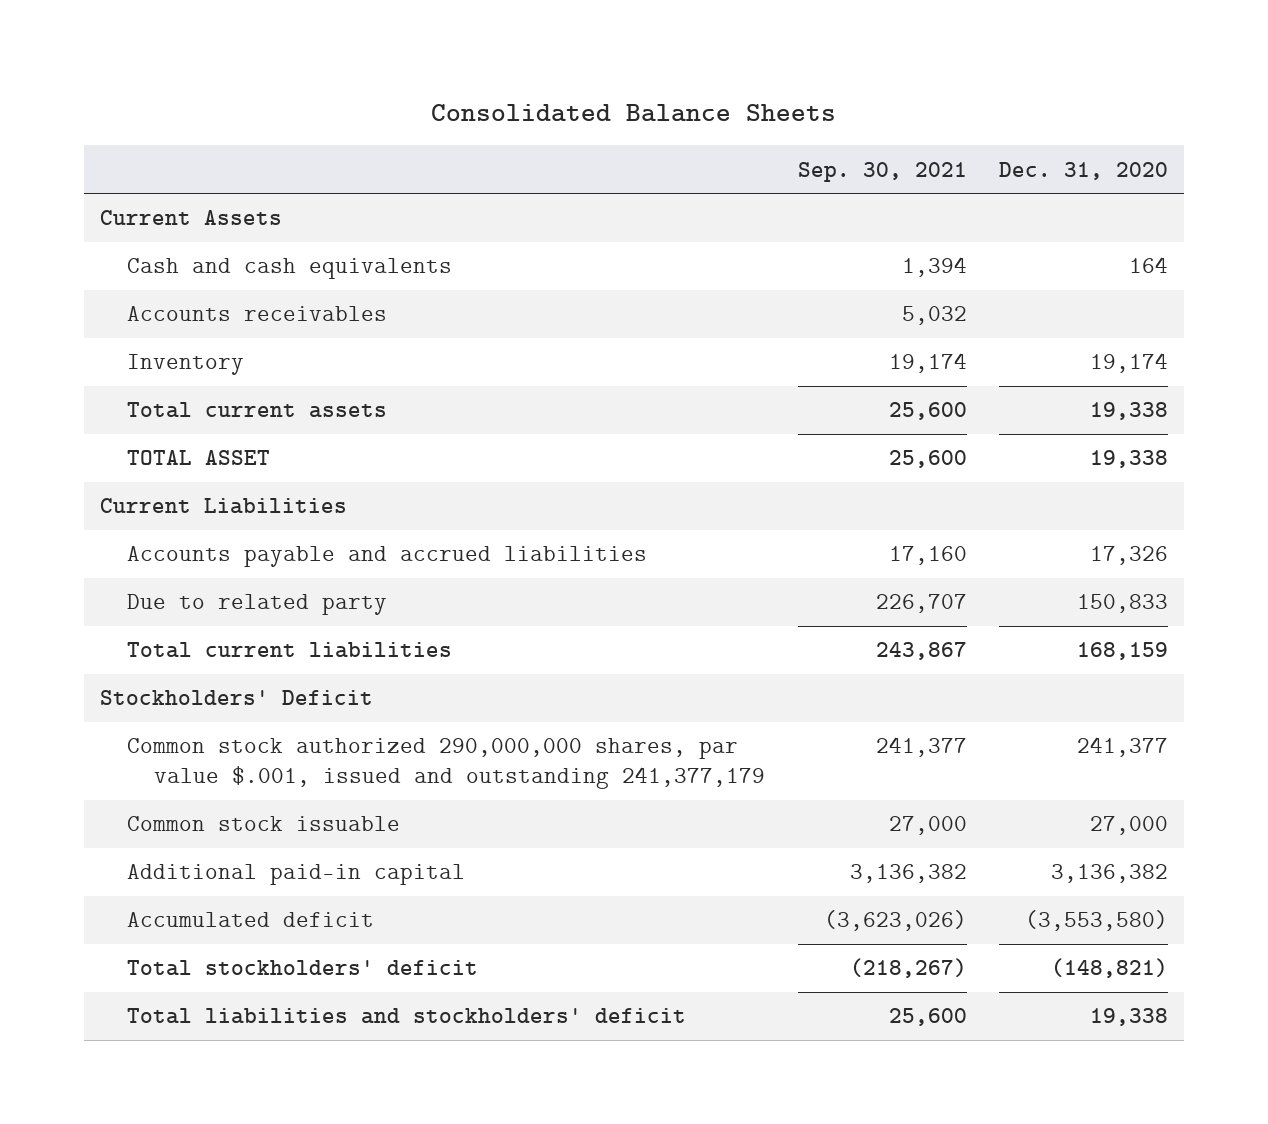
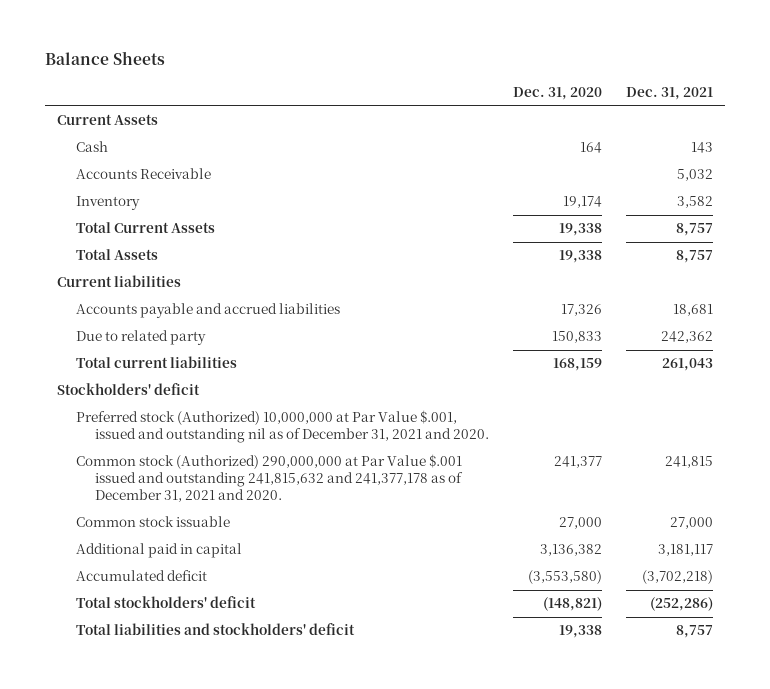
[430,104,836,123] Consolidated Balance Sheets -> [44,51,165,66] Balance Sheets
[797,161,967,182] Sep. 30, 2021 -> none
none -> [625,87,713,101] Dec. 31, 2021
[127,258,453,280] Cash and cash equivalents -> [75,141,108,153] Cash
[127,306,388,322] Accounts receivables -> [75,168,211,180] Accounts Receivable
[127,402,388,419] Total current assets -> [75,222,215,234] Total Current Assets
[127,450,271,466] TOTAL ASSET -> [75,249,158,261] Total Assets
[99,498,347,515] Current Liabilities -> [56,275,181,288] Current liabilities
[99,690,373,706] Stockholders' Deficit -> [56,383,200,396] Stockholders' deficit
none -> [75,410,489,444] Preferred stock (Authorized) 10,000,000 at Par Value $.001, issued and outstanding nil as of December 31, 2021 and 2020.
[127,738,766,790] Common stock authorized 290,000,000 shares, par value $.001, issued and outstanding 241,377,179 -> [75,454,463,503] Common stock (Authorized) 290,000,000 at Par Value $.001 issued and outstanding 241,815,632 and 241,377,178 as of December 31, 2021 and 2020.
[127,864,466,886] Additional paid-in capital -> [75,543,242,559] Additional paid in capital

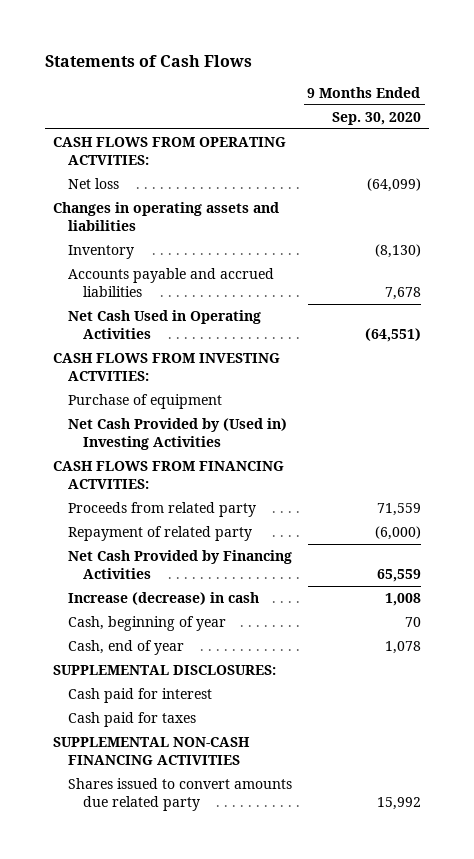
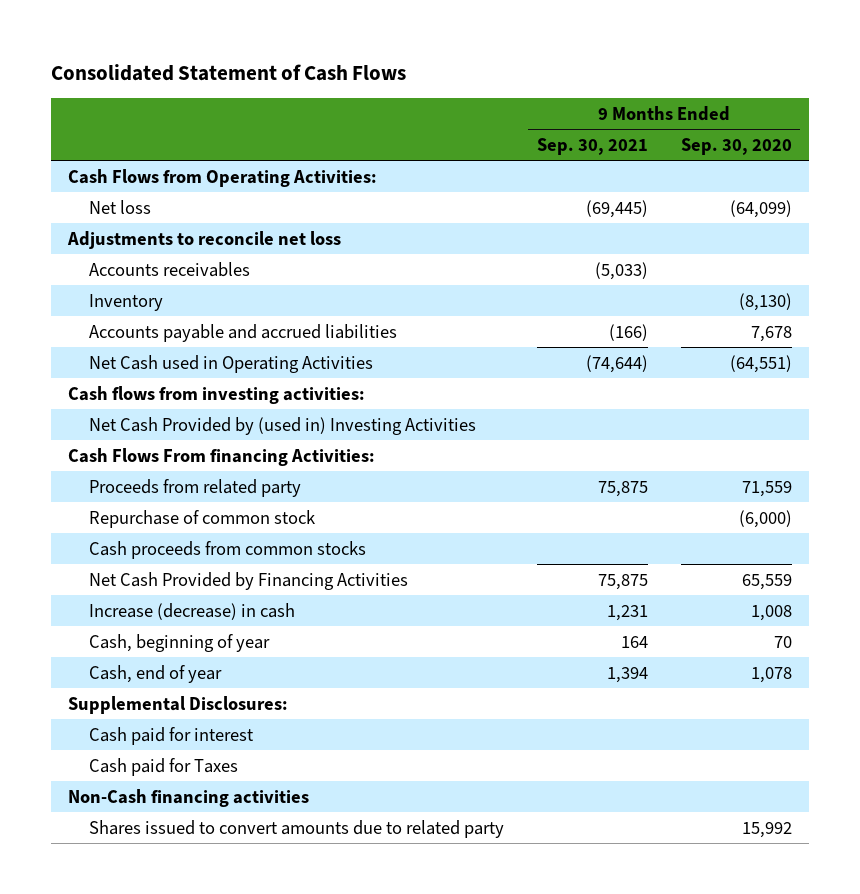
[45,54,253,67] Statements of Cash Flows -> [51,63,407,81] Consolidated Statement of Cash Flows
none -> [536,137,648,155] Sep. 30, 2021
[53,136,287,165] CASH FLOWS FROM OPERATING ACTVITIES: -> [67,168,377,187] Cash Flows from Operating Activities:
[53,201,280,231] Changes in operating assets and liabilities -> none
none -> [66,230,341,249] Adjustments to reconcile net loss
none -> [88,261,250,277] Accounts receivables
[67,393,222,409] Purchase of equipment -> none
[67,309,261,339] Net Cash Used in Operating Activities -> [88,354,373,373] Net Cash used in Operating Activities
[53,352,281,381] CASH FLOWS FROM INVESTING ACTVITIES: -> [67,385,365,404] Cash flows from investing activities:
[67,417,287,450] Net Cash Provided by (Used in) Investing Activities -> [88,416,476,435] Net Cash Provided by (used in) Investing Activities
[53,460,285,489] CASH FLOWS FROM FINANCING ACTVITIES: -> [67,447,375,466] Cash Flows From financing Activities:
[67,525,252,541] Repayment of related party -> none
none -> [88,509,315,528] Repurchase of common stock
none -> [88,540,366,559] Cash proceeds from common stocks
[53,664,277,675] SUPPLEMENTAL DISCLOSURES: -> [67,695,288,714] Supplemental Disclosures:
[67,711,196,727] Cash paid for taxes -> [88,757,238,776] Cash paid for Taxes
[53,736,251,765] SUPPLEMENTAL NON-CASH FINANCING ACTIVITIES -> [67,788,309,807] Non-Cash financing activities
[67,777,292,811] Shares issued to convert amounts due related party -> [88,819,504,838] Shares issued to convert amounts due to related party

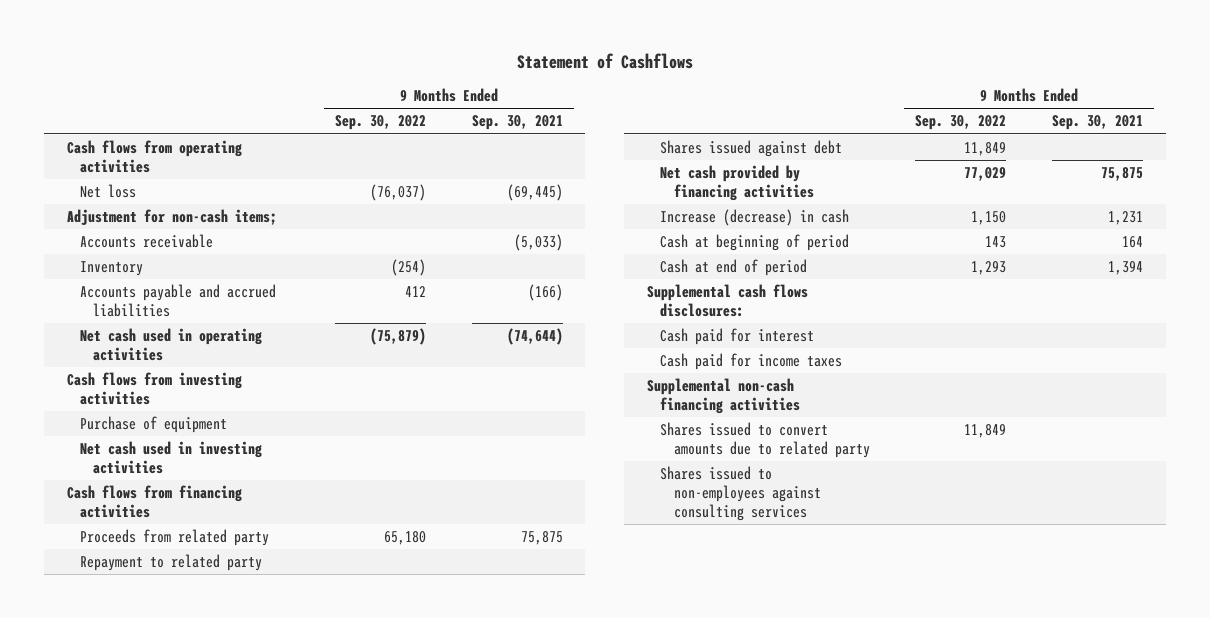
[51,63,407,81] Consolidated Statement of Cash Flows -> [516,52,693,69] Statement of Cashflows
[680,137,792,155] Sep. 30, 2020 -> none
none -> [334,115,426,131] Sep. 30, 2022
[67,168,377,187] Cash Flows from Operating Activities: -> [66,139,242,174] Cash flows from operating activities
[66,230,341,249] Adjustments to reconcile net loss -> [66,208,277,225] Adjustment for non-cash items;
[88,261,250,277] Accounts receivables -> [79,233,213,248] Accounts receivable
[88,354,373,373] Net Cash used in Operating Activities -> [79,327,262,362] Net cash used in operating activities
[67,385,365,404] Cash flows from investing activities: -> [66,371,242,406] Cash flows from investing activities
none -> [79,415,227,433] Purchase of equipment
[88,416,476,435] Net Cash Provided by (used in) Investing Activities -> [79,440,262,475] Net cash used in investing activities
[67,447,375,466] Cash Flows From financing Activities: -> [66,484,242,519] Cash flows from financing activities
[88,509,315,528] Repurchase of common stock -> none
[88,540,366,559] Cash proceeds from common stocks -> none
none -> [79,553,262,571] Repayment to related party
none -> [660,139,843,157] Shares issued against debt
[88,571,408,590] Net Cash Provided by Financing Activities -> [660,164,814,202] Net cash provided by financing activities
[88,633,270,652] Cash, beginning of year -> [660,233,850,251] Cash at beginning of period
[88,664,222,683] Cash, end of year -> [660,258,808,276] Cash at end of period
[67,695,288,714] Supplemental Disclosures: -> [646,283,808,318] Supplemental cash flows disclosures:
[88,757,238,776] Cash paid for Taxes -> [660,352,843,370] Cash paid for income taxes
[67,788,309,807] Non-Cash financing activities -> [646,377,801,415] Supplemental non-cash financing activities
none -> [660,465,821,522] Shares issued to non-employees against consulting services

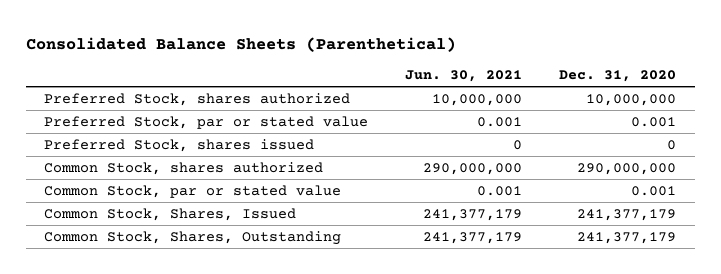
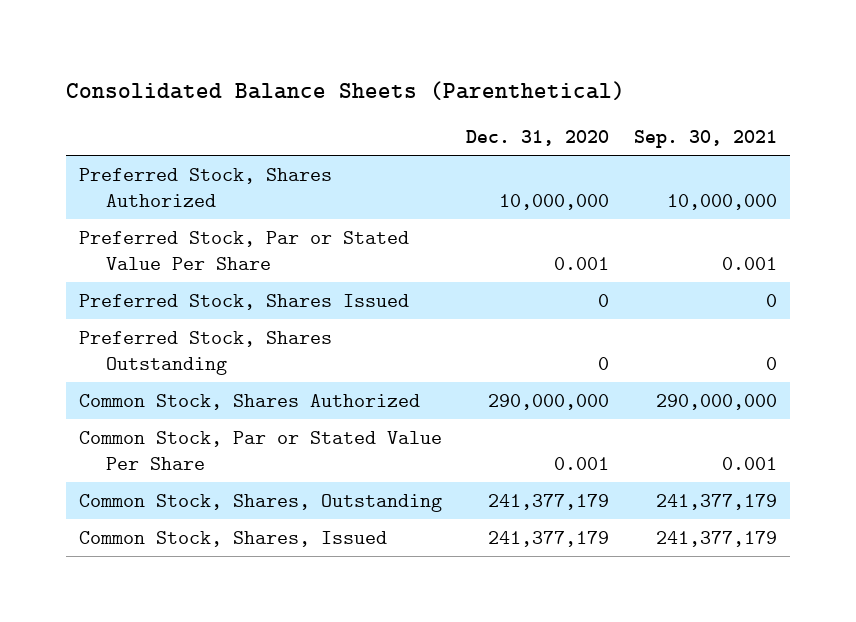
[405,70,523,83] Jun. 30, 2021 -> none
none -> [634,130,778,149] Sep. 30, 2021
[44,92,351,106] Preferred Stock, shares authorized -> [78,167,332,207] Preferred Stock, Shares Authorized
[44,115,369,129] Preferred Stock, par or stated value -> [78,230,409,270] Preferred Stock, Par or Stated Value Per Share
[44,138,315,152] Preferred Stock, shares issued -> [78,293,409,310] Preferred Stock, Shares Issued
none -> [78,330,332,375] Preferred Stock, Shares Outstanding
[44,161,324,175] Common Stock, shares authorized -> [78,393,420,410] Common Stock, Shares Authorized
[44,184,342,198] Common Stock, par or stated value -> [78,430,442,470] Common Stock, Par or Stated Value Per Share
[44,207,297,221] Common Stock, Shares, Issued -> [78,530,387,547] Common Stock, Shares, Issued

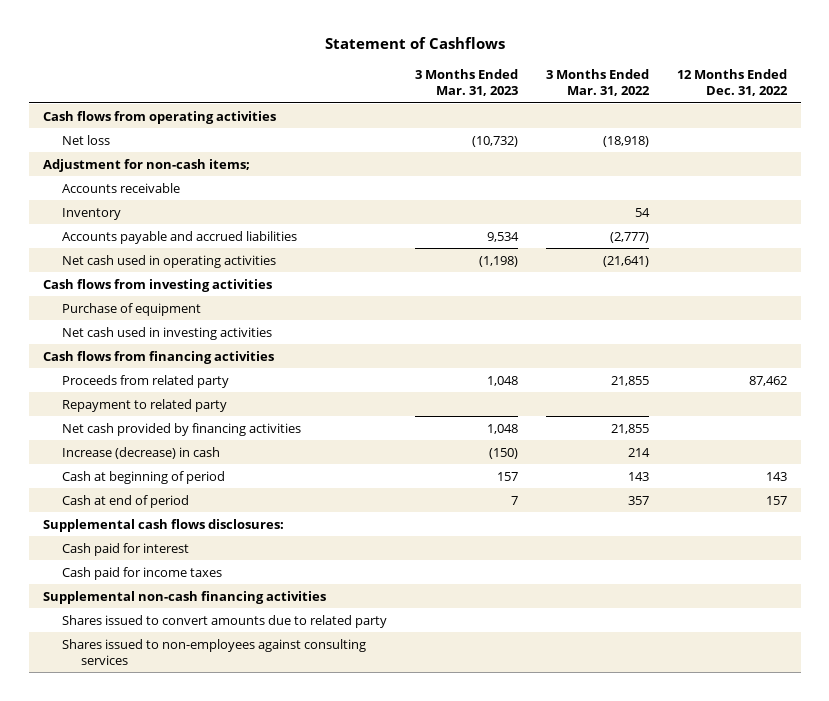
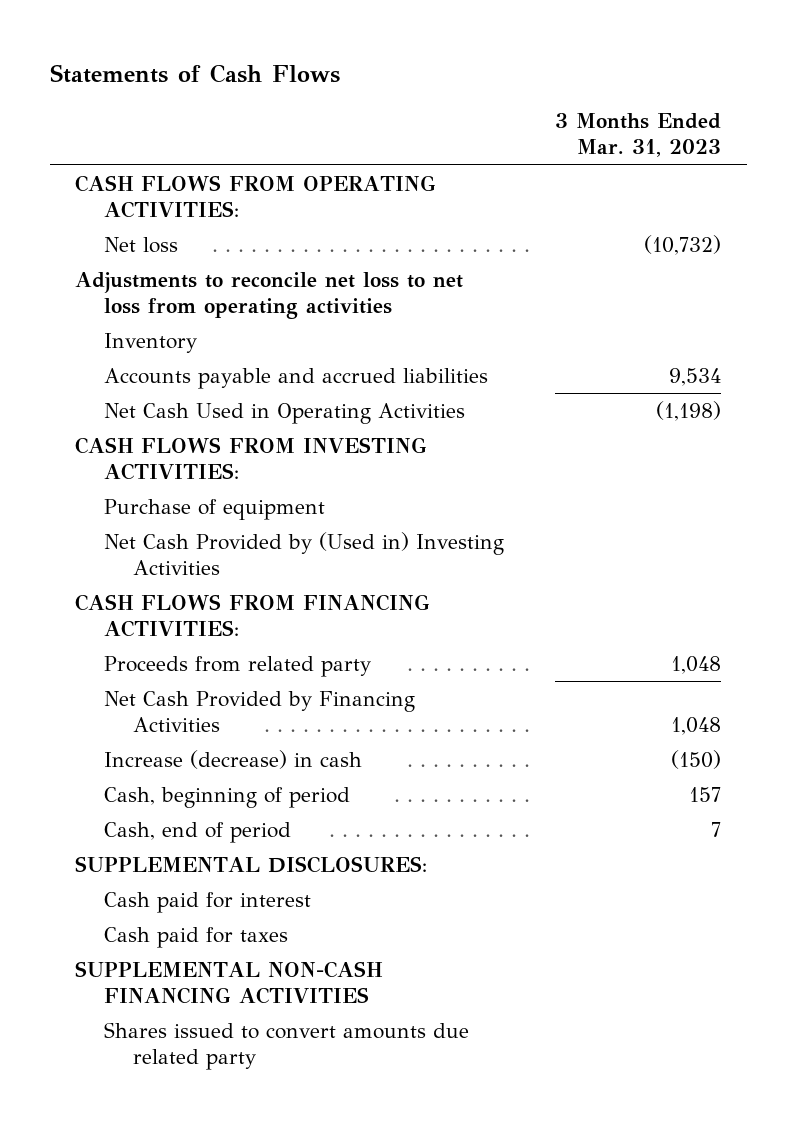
[324,37,505,50] Statement of Cashflows -> [49,64,340,84] Statements of Cash Flows
[545,69,650,97] 3 Months Ended Mar. 31, 2022 -> none
[676,69,788,97] 12 Months Ended Dec. 31, 2022 -> none
[42,110,276,124] Cash flows from operating activities -> [75,174,437,219] CASH FLOWS FROM OPERATING ACTIVITIES:
[42,158,250,172] Adjustment for non-cash items; -> none
[61,182,180,193] Accounts receivable -> none
none -> [75,271,464,320] Adjustments to reconcile net loss to net loss from operating activities
[61,254,276,268] Net cash used in operating activities -> [104,402,466,424] Net Cash Used in Operating Activities
[42,278,272,292] Cash flows from investing activities -> [75,436,428,481] CASH FLOWS FROM INVESTING ACTIVITIES:
[61,326,272,340] Net cash used in investing activities -> [104,531,505,576] Net Cash Provided by (Used in) Investing Activities
[42,350,274,364] Cash flows from financing activities -> [75,593,431,638] CASH FLOWS FROM FINANCING ACTIVITIES:
[61,398,227,412] Repayment to related party -> none
[61,422,301,436] Net cash provided by financing activities -> [104,690,416,733] Net Cash Provided by Financing Activities
[61,470,225,484] Cash at beginning of period -> [104,786,351,808] Cash, beginning of period
[61,494,189,508] Cash at end of period -> [104,821,292,843] Cash, end of period
[42,518,284,532] Supplemental cash flows disclosures: -> [75,855,428,873] SUPPLEMENTAL DISCLOSURES:
[61,638,366,665] Shares issued to non-employees against consulting services -> none
[61,566,222,580] Cash paid for income taxes -> [104,926,289,948] Cash paid for taxes
[42,590,326,604] Supplemental non-cash financing activities -> [75,960,384,1005] SUPPLEMENTAL NON-CASH FINANCING ACTIVITIES
[61,614,387,628] Shares issued to convert amounts due to related party -> [104,1021,470,1071] Shares issued to convert amounts due related party

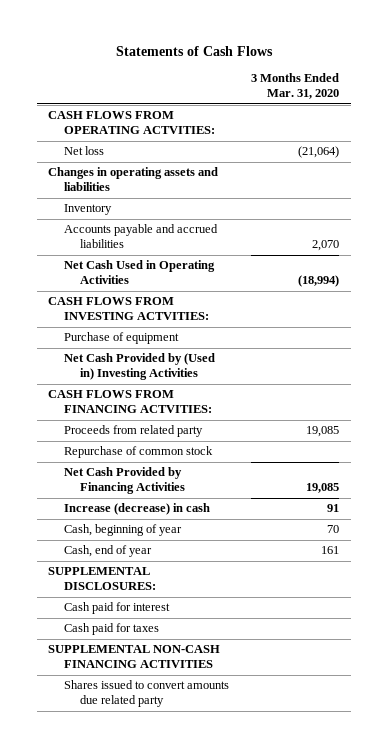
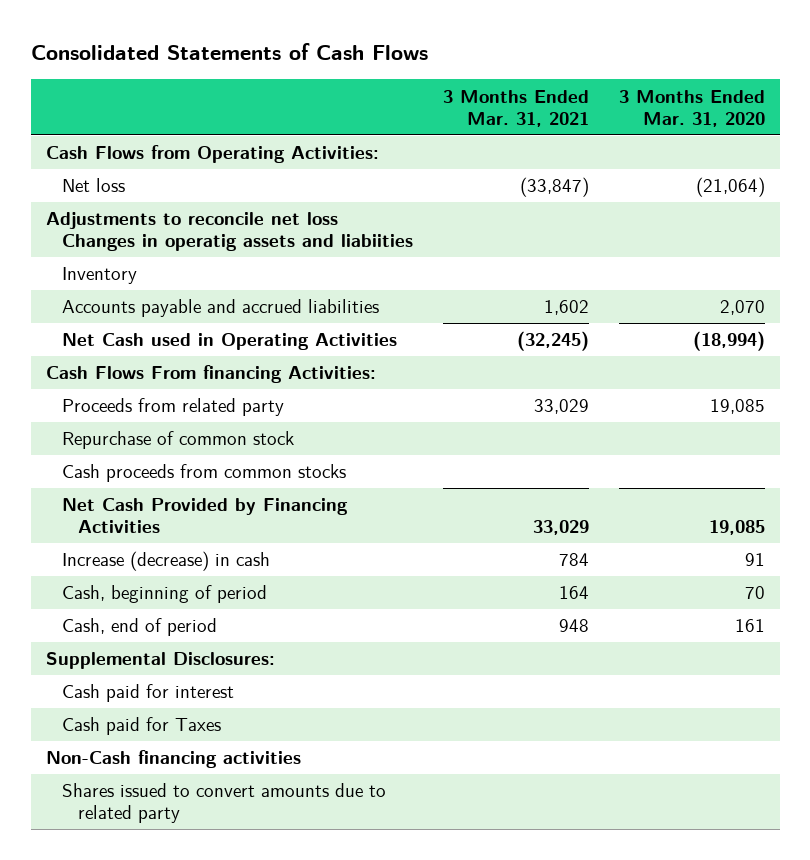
[115,45,273,56] Statements of Cash Flows -> [30,43,428,61] Consolidated Statements of Cash Flows
none -> [442,89,589,127] 3 Months Ended Mar. 31, 2021
[47,111,215,135] CASH FLOWS FROM OPERATING ACTVITIES: -> [45,145,379,164] Cash Flows from Operating Activities:
[47,167,218,192] Changes in operating assets and liabilities -> none
none -> [45,212,413,252] Adjustments to reconcile net loss Changes in operatig assets and liabiities
[47,297,209,321] CASH FLOWS FROM INVESTING ACTVITIES: -> none
[63,332,179,345] Purchase of equipment -> none
[63,353,215,381] Net Cash Provided by (Used in) Investing Activities -> none
[63,260,215,285] Net Cash Used in Operating Activities -> [61,333,397,351] Net Cash used in Operating Activities
[47,390,212,414] CASH FLOWS FROM FINANCING ACTVITIES: -> [45,365,376,384] Cash Flows From financing Activities:
none -> [61,464,346,483] Cash proceeds from common stocks
[63,524,182,537] Cash, beginning of year -> [61,585,267,604] Cash, beginning of period
[63,545,152,558] Cash, end of year -> [61,618,217,637] Cash, end of period
[47,567,156,591] SUPPLEMENTAL DISCLOSURES: -> [45,652,275,670] Supplemental Disclosures:
[63,623,159,636] Cash paid for taxes -> [61,717,221,736] Cash paid for Taxes
[47,645,220,669] SUPPLEMENTAL NON-CASH FINANCING ACTIVITIES -> [45,750,301,769] Non-Cash financing activities
[63,680,229,708] Shares issued to convert amounts due related party -> [61,783,386,824] Shares issued to convert amounts due to related party

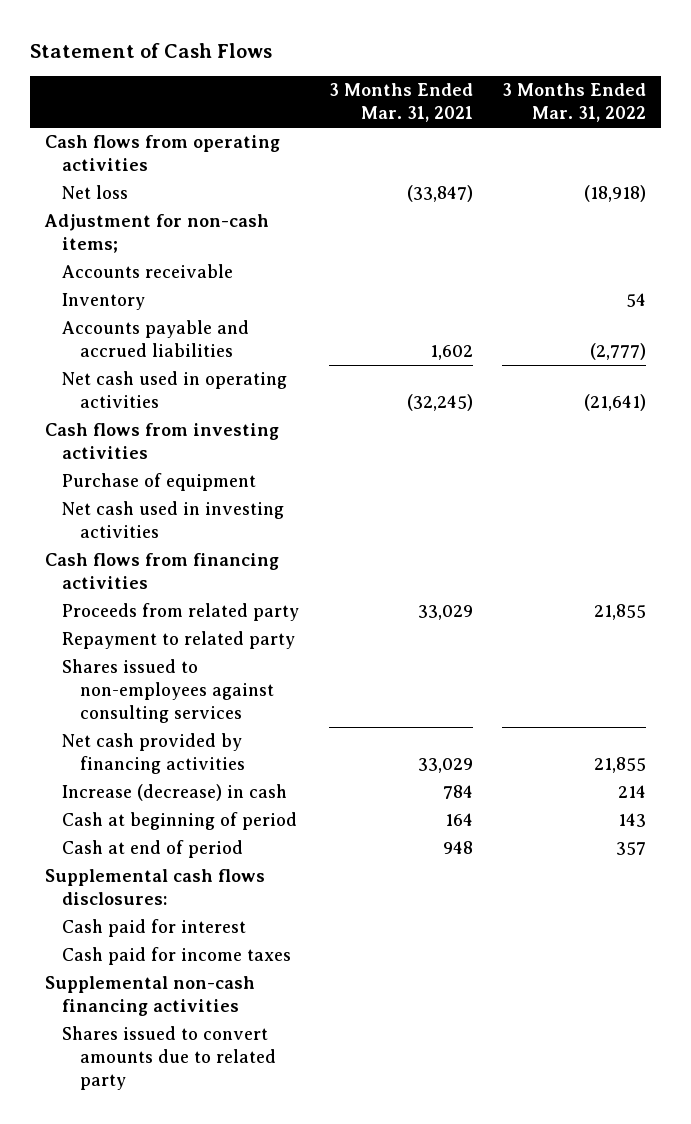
[30,43,428,61] Consolidated Statements of Cash Flows -> [29,42,272,58] Statement of Cash Flows
[618,89,765,127] 3 Months Ended Mar. 31, 2020 -> none
none -> [502,83,647,122] 3 Months Ended Mar. 31, 2022
[45,145,379,164] Cash Flows from Operating Activities: -> [44,135,280,172] Cash flows from operating activities
[45,212,413,252] Adjustments to reconcile net loss Changes in operatig assets and liabiities -> [43,214,269,254] Adjustment for non-cash items;
none -> [62,264,234,279] Accounts receivable
[61,333,397,351] Net Cash used in Operating Activities -> [62,371,288,409] Net cash used in operating activities
none -> [44,423,279,460] Cash flows from investing activities
none -> [62,473,257,492] Purchase of equipment
none -> [62,501,285,539] Net cash used in investing activities
[45,365,376,384] Cash Flows From financing Activities: -> [44,553,279,590] Cash flows from financing activities
[61,431,294,450] Repurchase of common stock -> none
[61,464,346,483] Cash proceeds from common stocks -> none
none -> [62,631,296,650] Repayment to related party
none -> [62,659,274,724] Shares issued to non-employees against consulting services
[61,498,348,534] Net Cash Provided by Financing Activities -> [62,733,245,775] Net cash provided by financing activities
[61,585,267,604] Cash, beginning of period -> [62,812,298,831] Cash at beginning of period
[61,618,217,637] Cash, end of period -> [62,840,244,859] Cash at end of period
[45,652,275,670] Supplemental Disclosures: -> [44,869,265,906] Supplemental cash flows disclosures:
[61,717,221,736] Cash paid for Taxes -> [62,947,292,966] Cash paid for income taxes
[45,750,301,769] Non-Cash financing activities -> [44,976,255,1017] Supplemental non-cash financing activities

